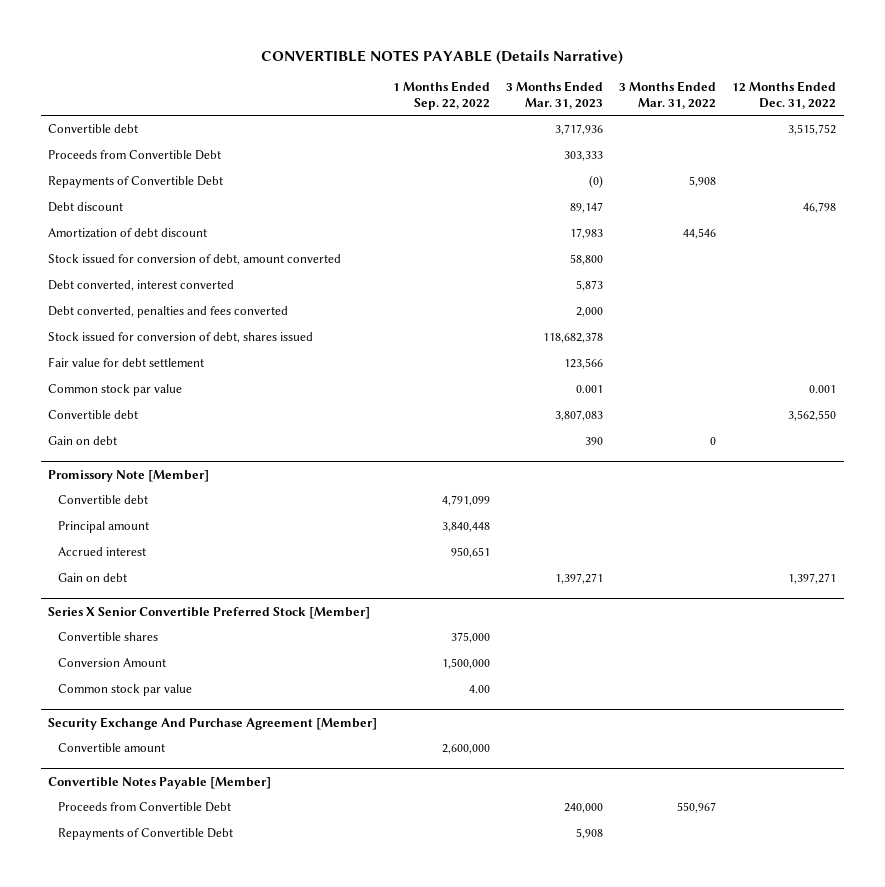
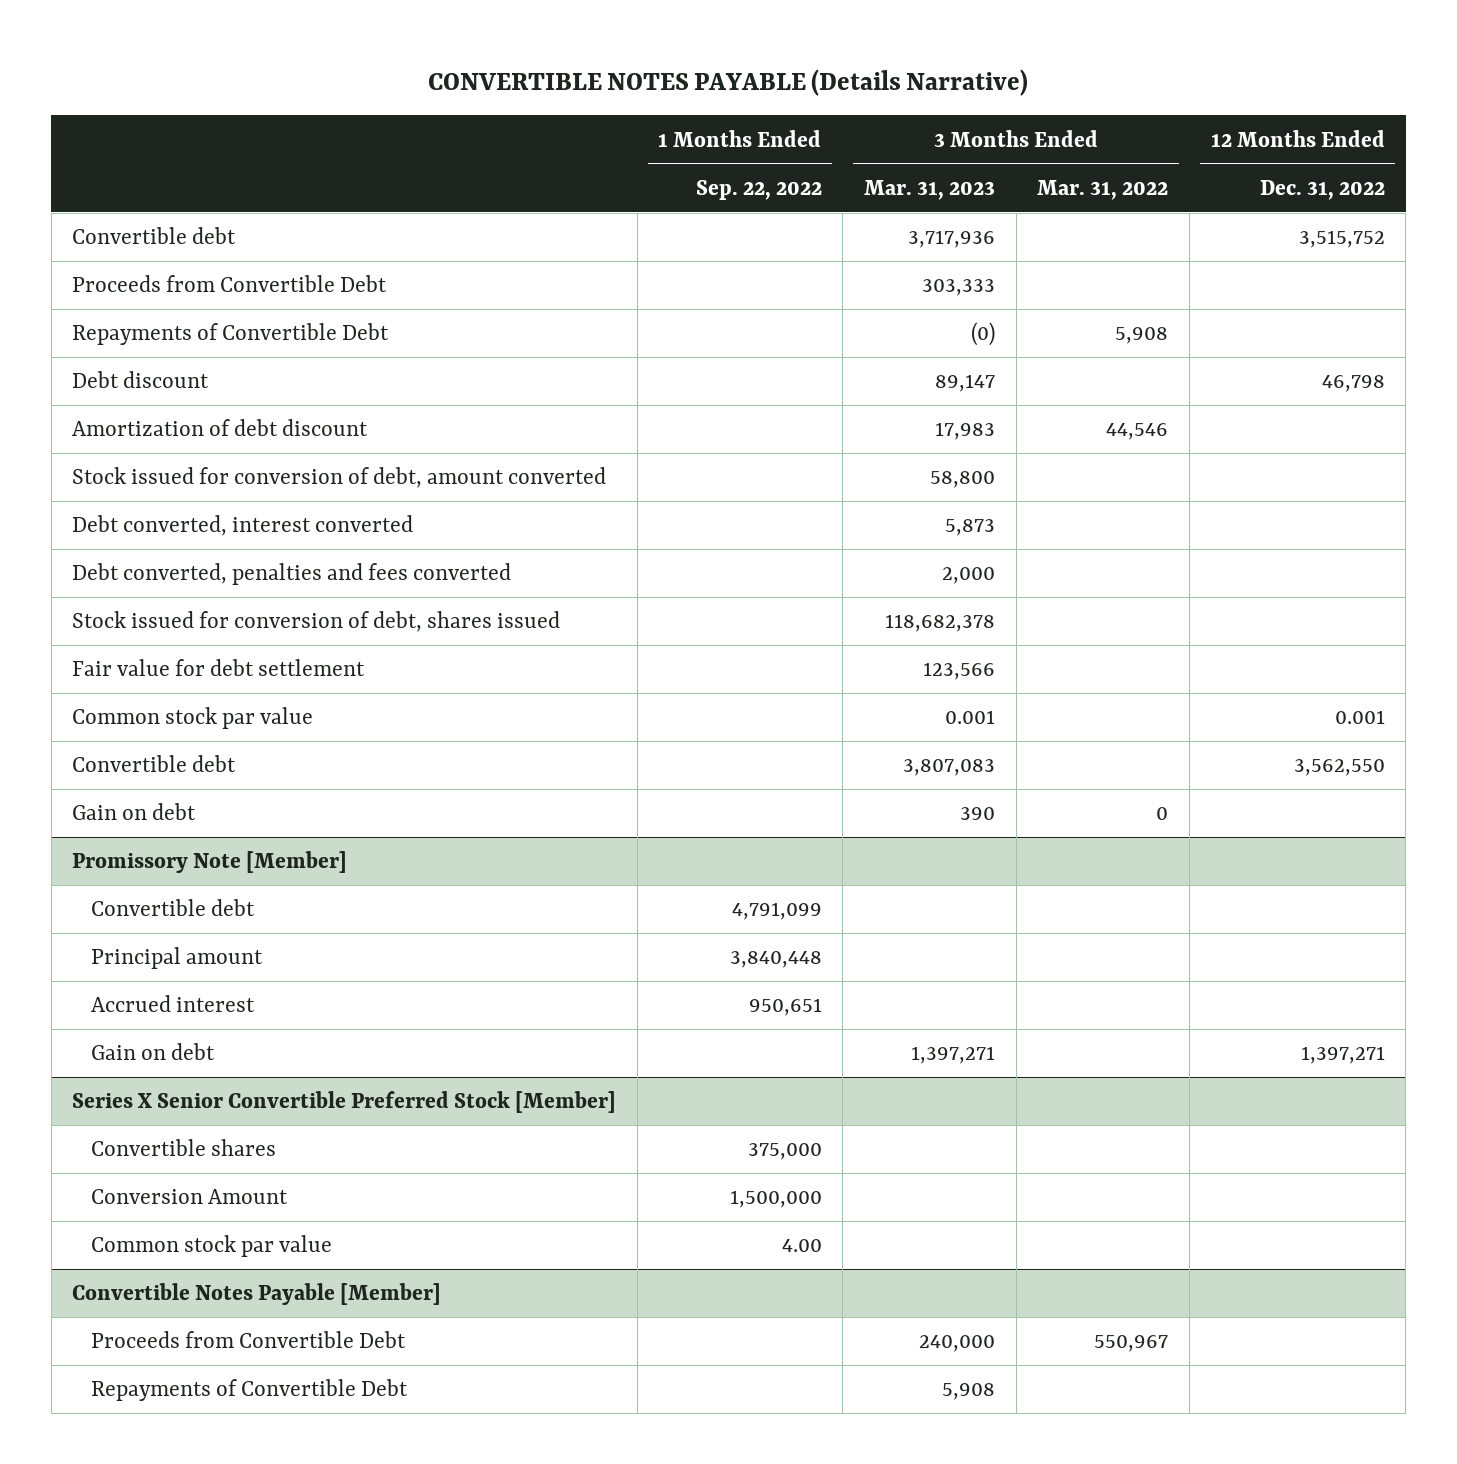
[48,716,378,730] Security Exchange And Purchase Agreement [Member] -> none
[58,743,166,753] Convertible amount -> none

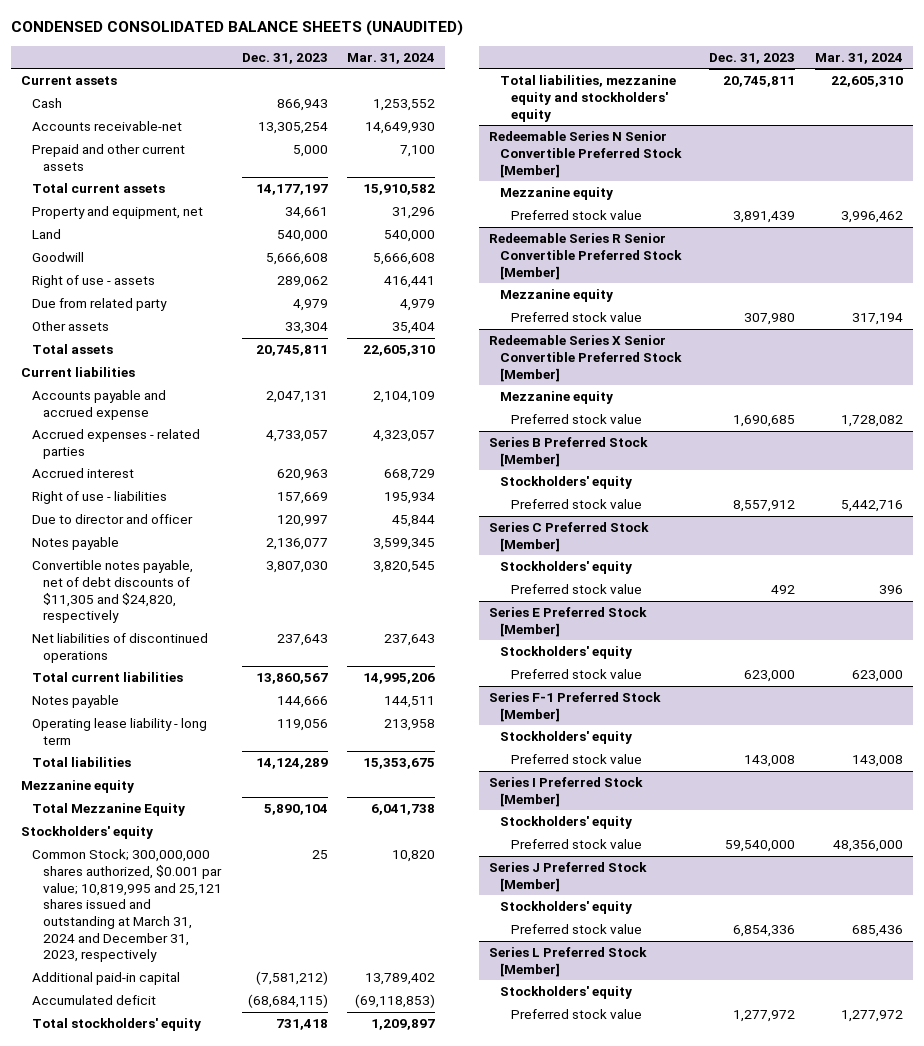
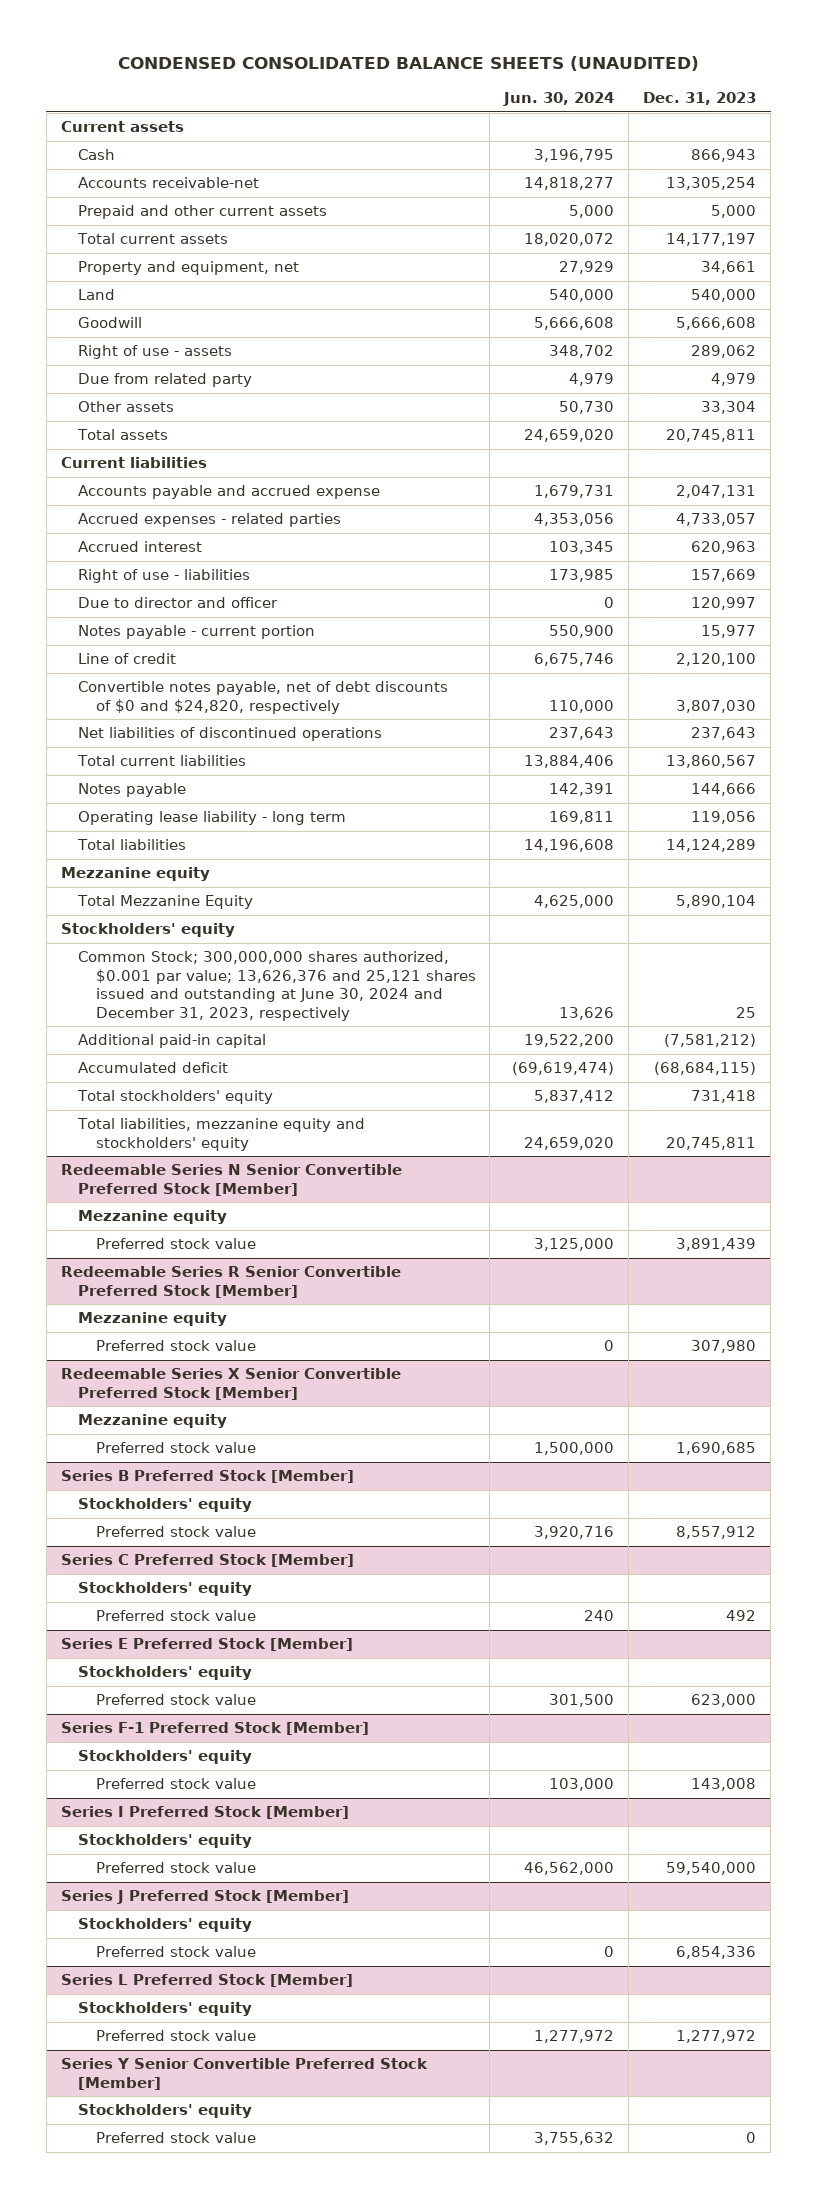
[347,52,436,64] Mar. 31, 2024 -> none
none -> [503,92,615,107] Jun. 30, 2024
[32,537,120,551] Notes payable -> [78,625,316,640] Notes payable - current portion
[265,538,328,551] 2,136,077 -> [701,625,757,639] 15,977
none -> [78,653,177,665] Line of credit
[32,560,194,624] Convertible notes payable, net of debt discounts of $11,305 and $24,820, respectively -> [78,681,449,714] Convertible notes payable, net of debt discounts of $0 and $24,820, respectively
[32,849,223,963] Common Stock; 300,000,000 shares authorized, $0.001 par value; 10,819,995 and 25,121 shares issued and outstanding at March 31, 2024 and December 31, 2023, respectively -> [78,951,476,1021] Common Stock; 300,000,000 shares authorized, $0.001 par value; 13,626,376 and 25,121 shares issued and outstanding at June 30, 2024 and December 31, 2023, respectively
none -> [60,2058,428,2090] Series Y Senior Convertible Preferred Stock [Member]
none -> [78,2104,253,2119] Stockholders' equity
none -> [95,2132,256,2144] Preferred stock value

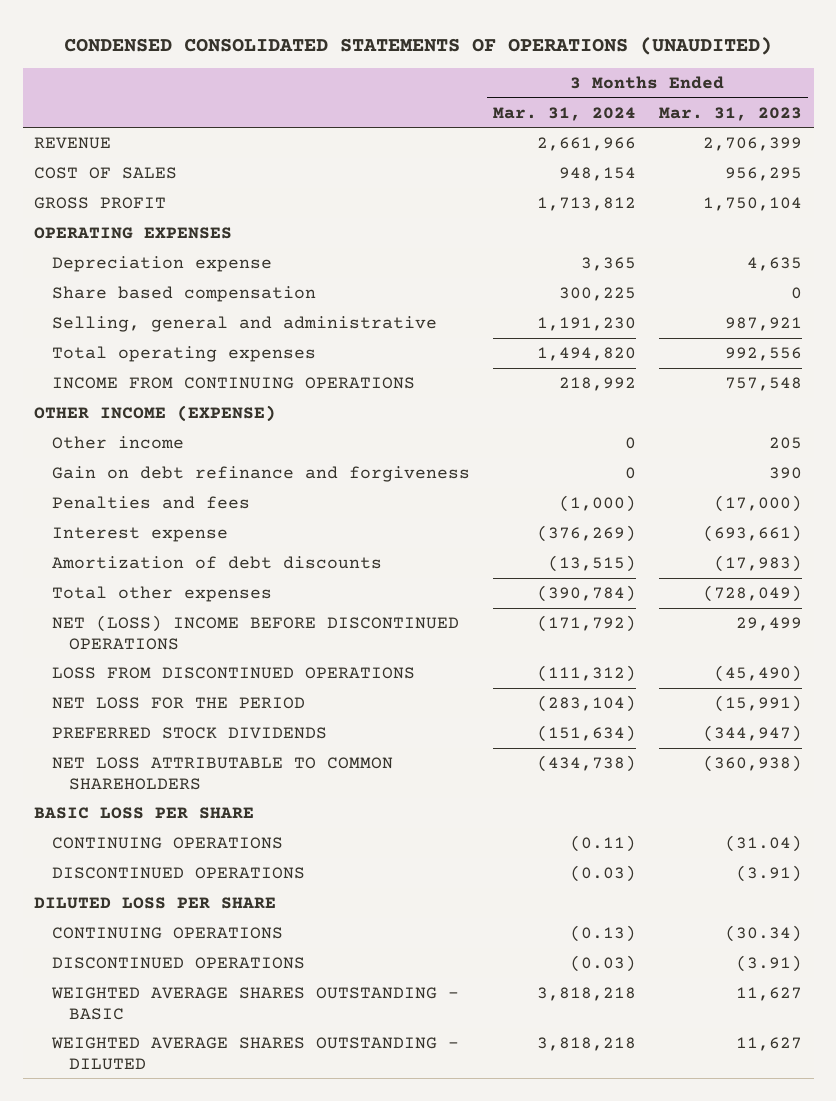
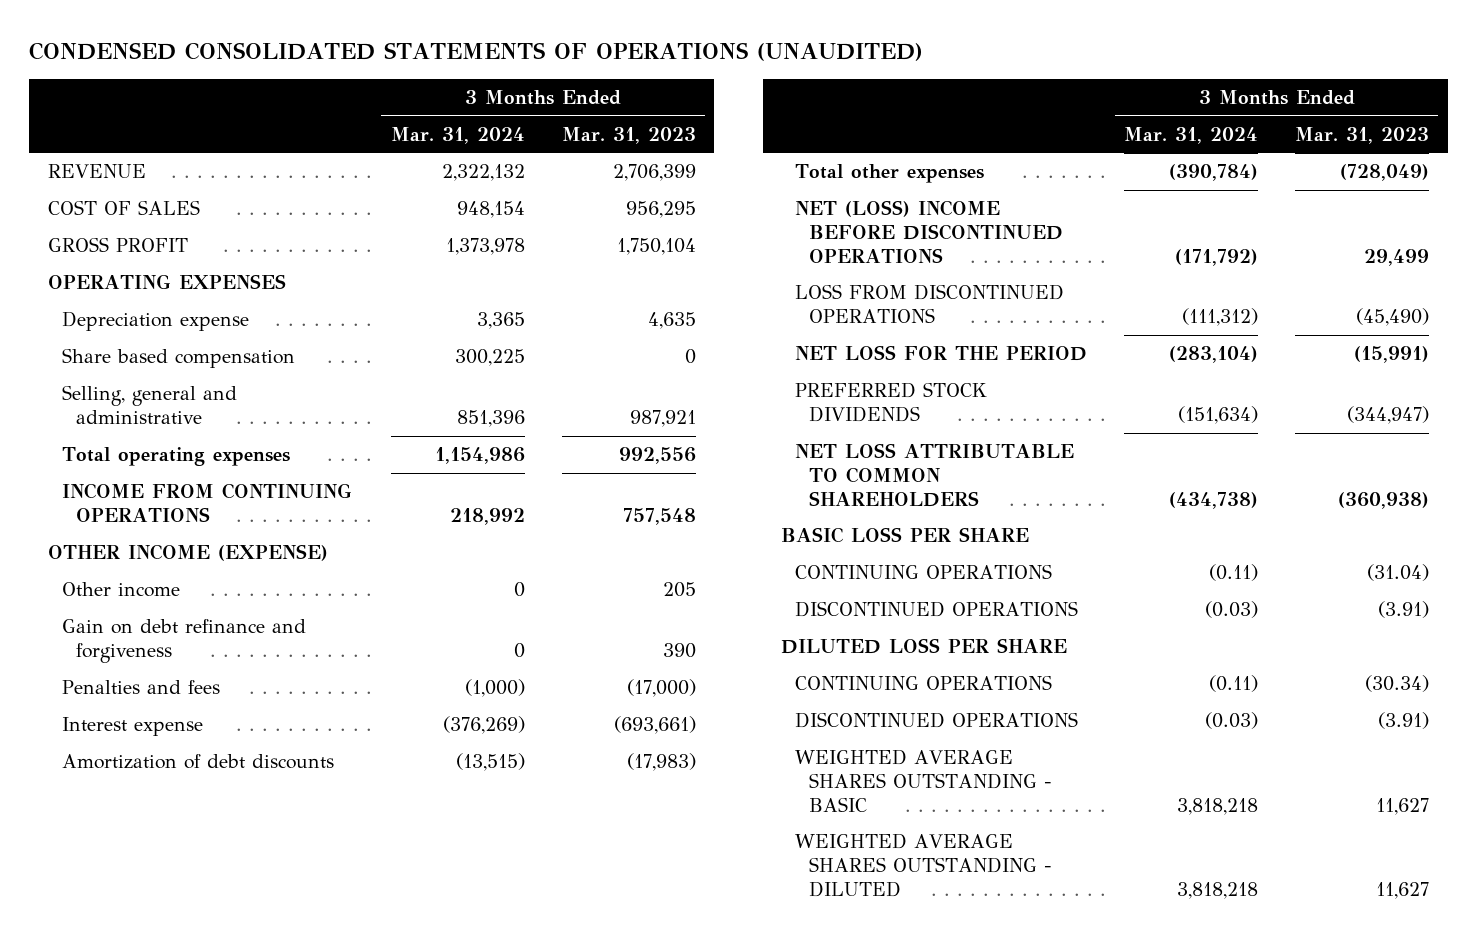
[536,136,636,151] 2,661,966 -> [441,164,525,182] 2,322,132
[536,196,636,211] 1,713,812 -> [445,238,525,256] 1,373,978
[536,316,636,331] 1,191,230 -> [456,409,525,427] 851,396
[536,346,636,361] 1,494,820 -> [434,447,525,465] 1,154,986
[569,924,636,942] (0.13) -> [1209,675,1259,693] (0.11)

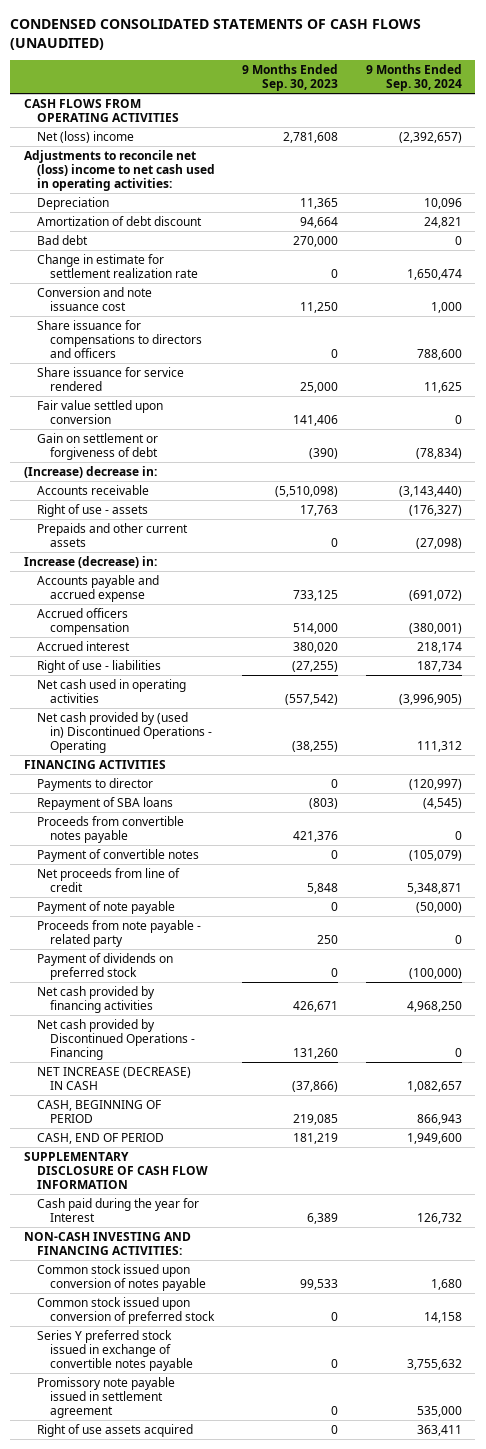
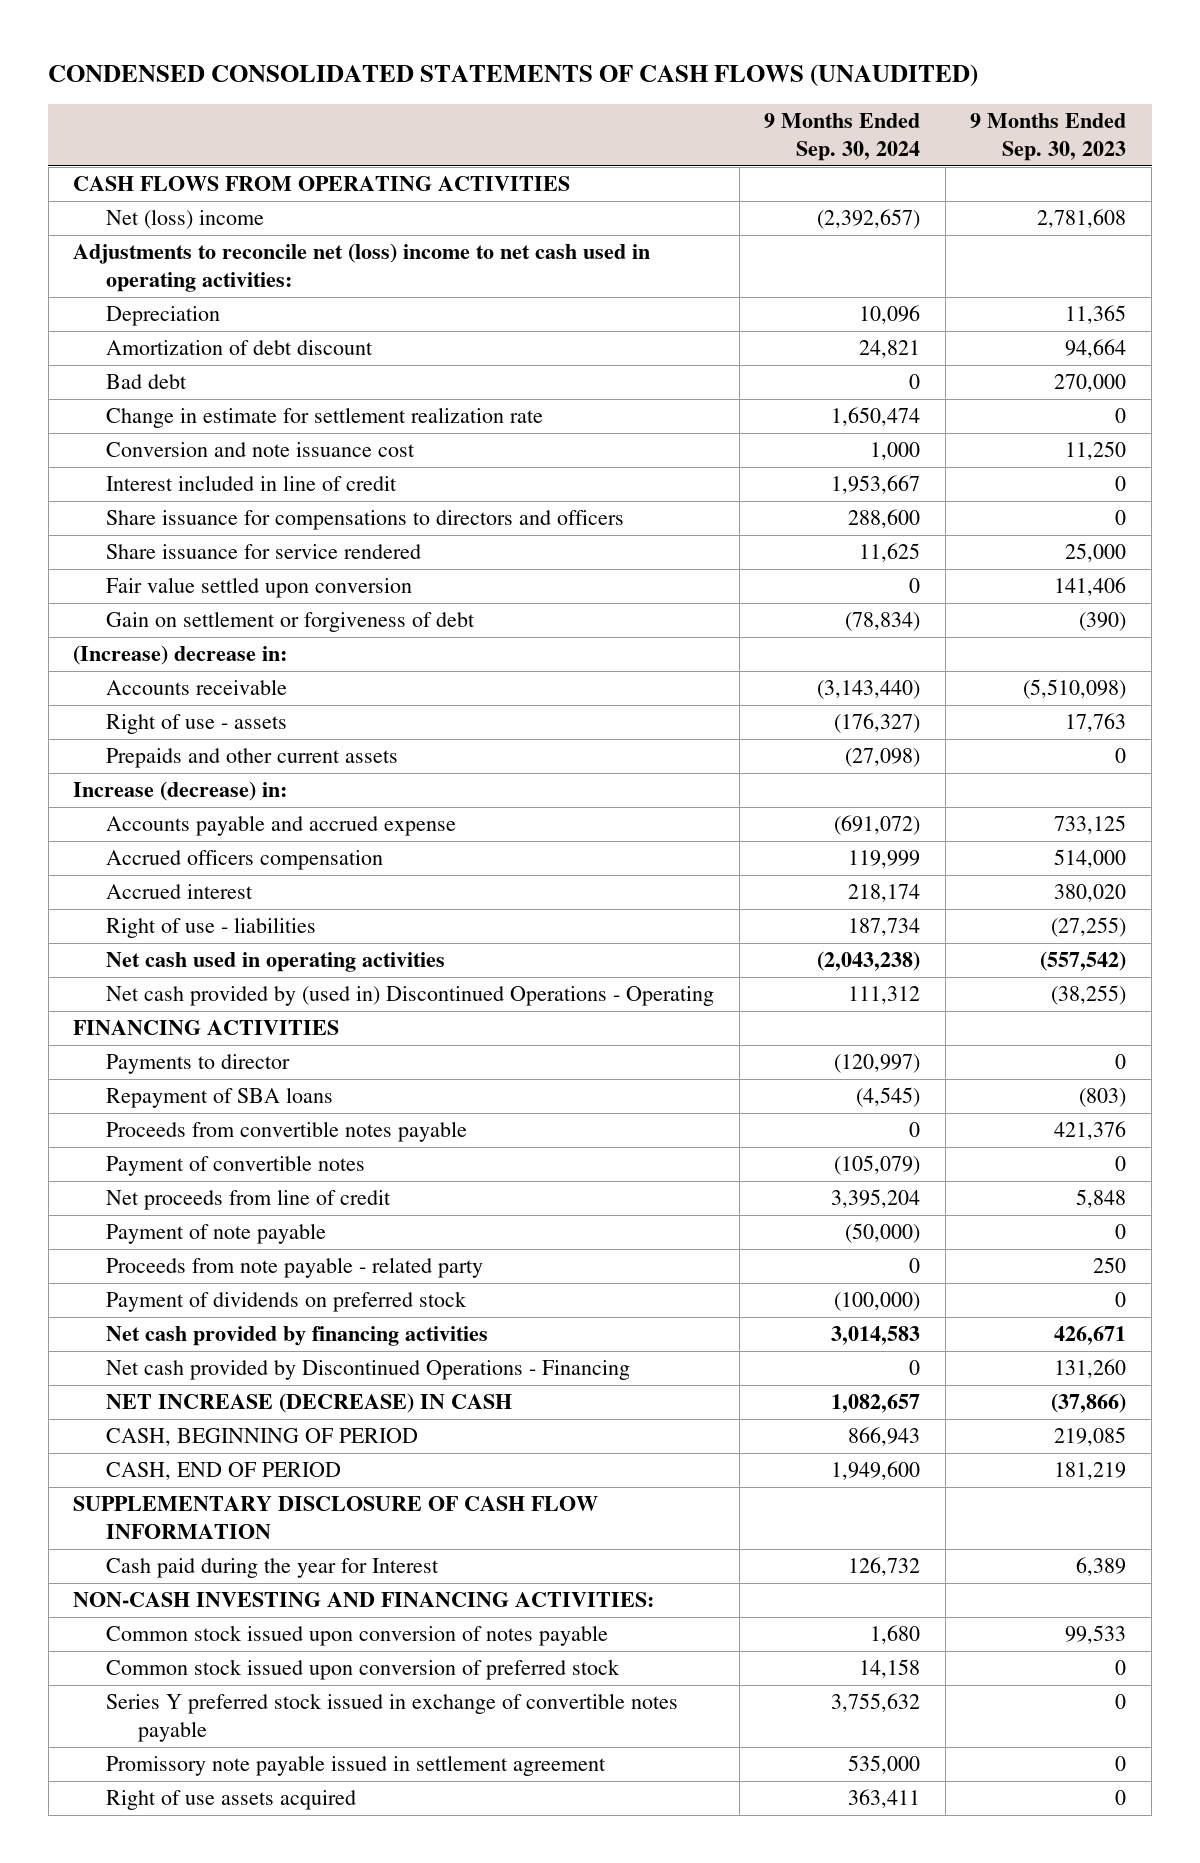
none -> [105,474,397,491] Interest included in line of credit
[416,349,462,361] 788,600 -> [848,508,921,528] 288,600
[408,622,462,634] (380,001) -> [848,849,921,868] 119,999
[398,693,462,705] (3,996,905) -> [817,950,921,971] (2,043,238)
[406,882,462,894] 5,348,871 -> [831,1188,921,1208] 3,395,204
[406,1000,462,1012] 4,968,250 -> [831,1325,921,1345] 3,014,583

